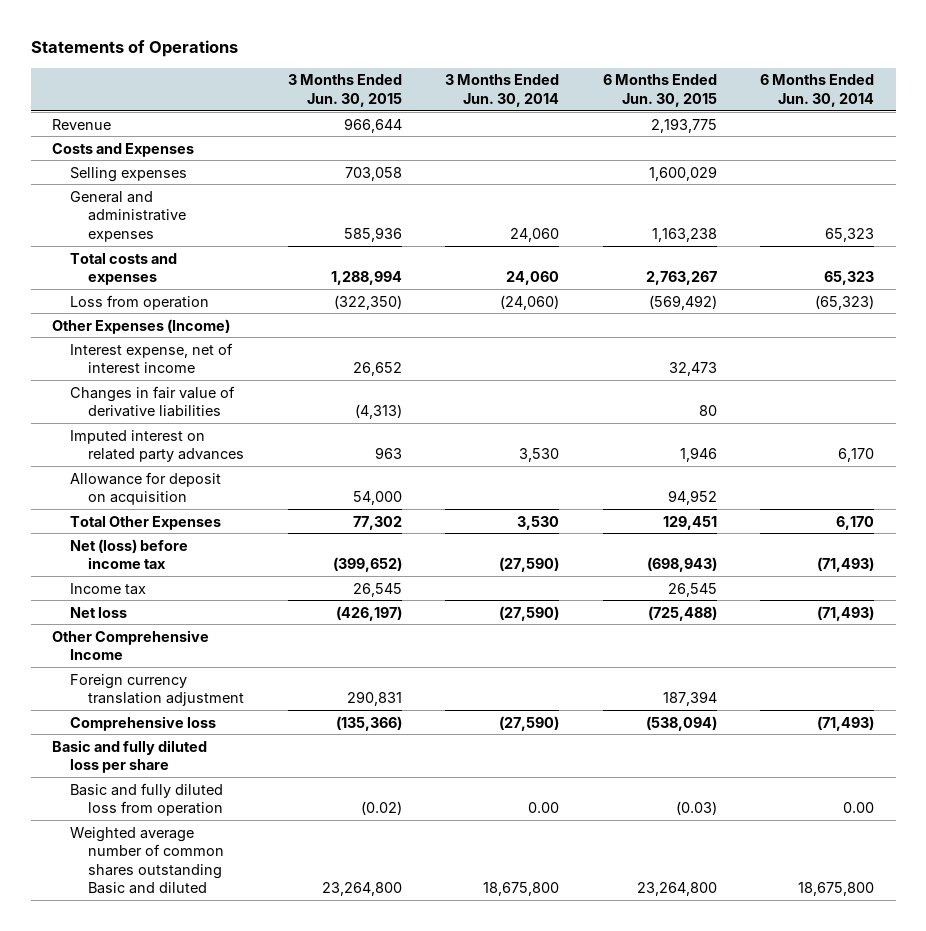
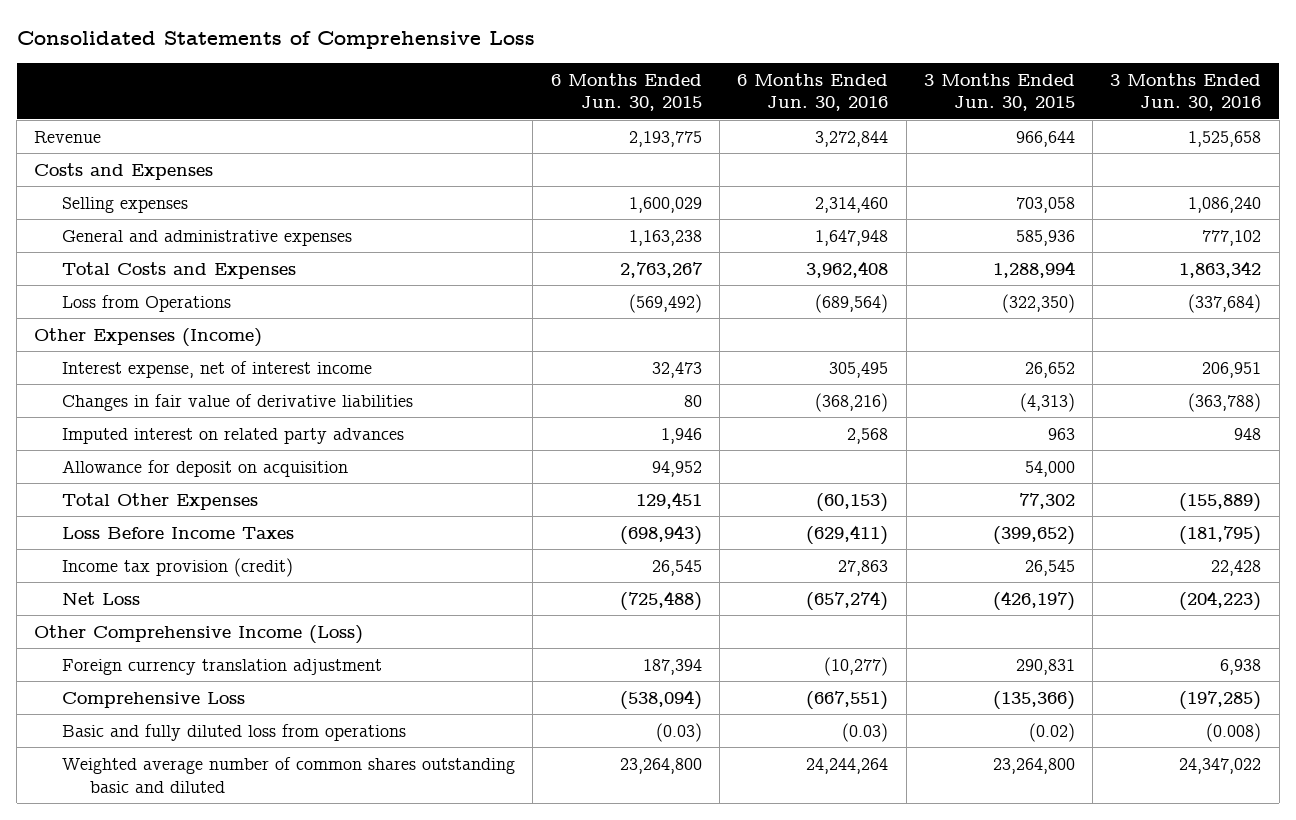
[30,40,238,58] Statements of Operations -> [16,30,535,49] Consolidated Statements of Comprehensive Loss
[445,74,560,107] 3 Months Ended Jun. 30, 2014 -> none
[760,74,875,107] 6 Months Ended Jun. 30, 2014 -> none
none -> [737,72,889,112] 6 Months Ended Jun. 30, 2016
none -> [1110,72,1262,112] 3 Months Ended Jun. 30, 2016
[70,252,178,286] Total costs and expenses -> [61,261,296,279] Total Costs and Expenses
[70,294,210,310] Loss from operation -> [61,294,231,312] Loss from Operations
[70,538,189,570] Net (loss) before income tax -> [61,526,294,539] Loss Before Income Taxes
[70,582,147,595] Income tax -> [61,557,293,577] Income tax provision (credit)
[70,606,128,618] Net loss -> [61,591,140,605] Net Loss
[52,629,210,661] Other Comprehensive Income -> [34,624,364,644] Other Comprehensive Income (Loss)
[52,739,208,774] Basic and fully diluted loss per share -> none
[70,715,217,731] Comprehensive loss -> [61,691,245,708] Comprehensive Loss
[70,782,224,817] Basic and fully diluted loss from operation -> [61,723,406,741] Basic and fully diluted loss from operations
[70,826,225,895] Weighted average number of common shares outstanding Basic and diluted -> [61,756,515,793] Weighted average number of common shares outstanding basic and diluted

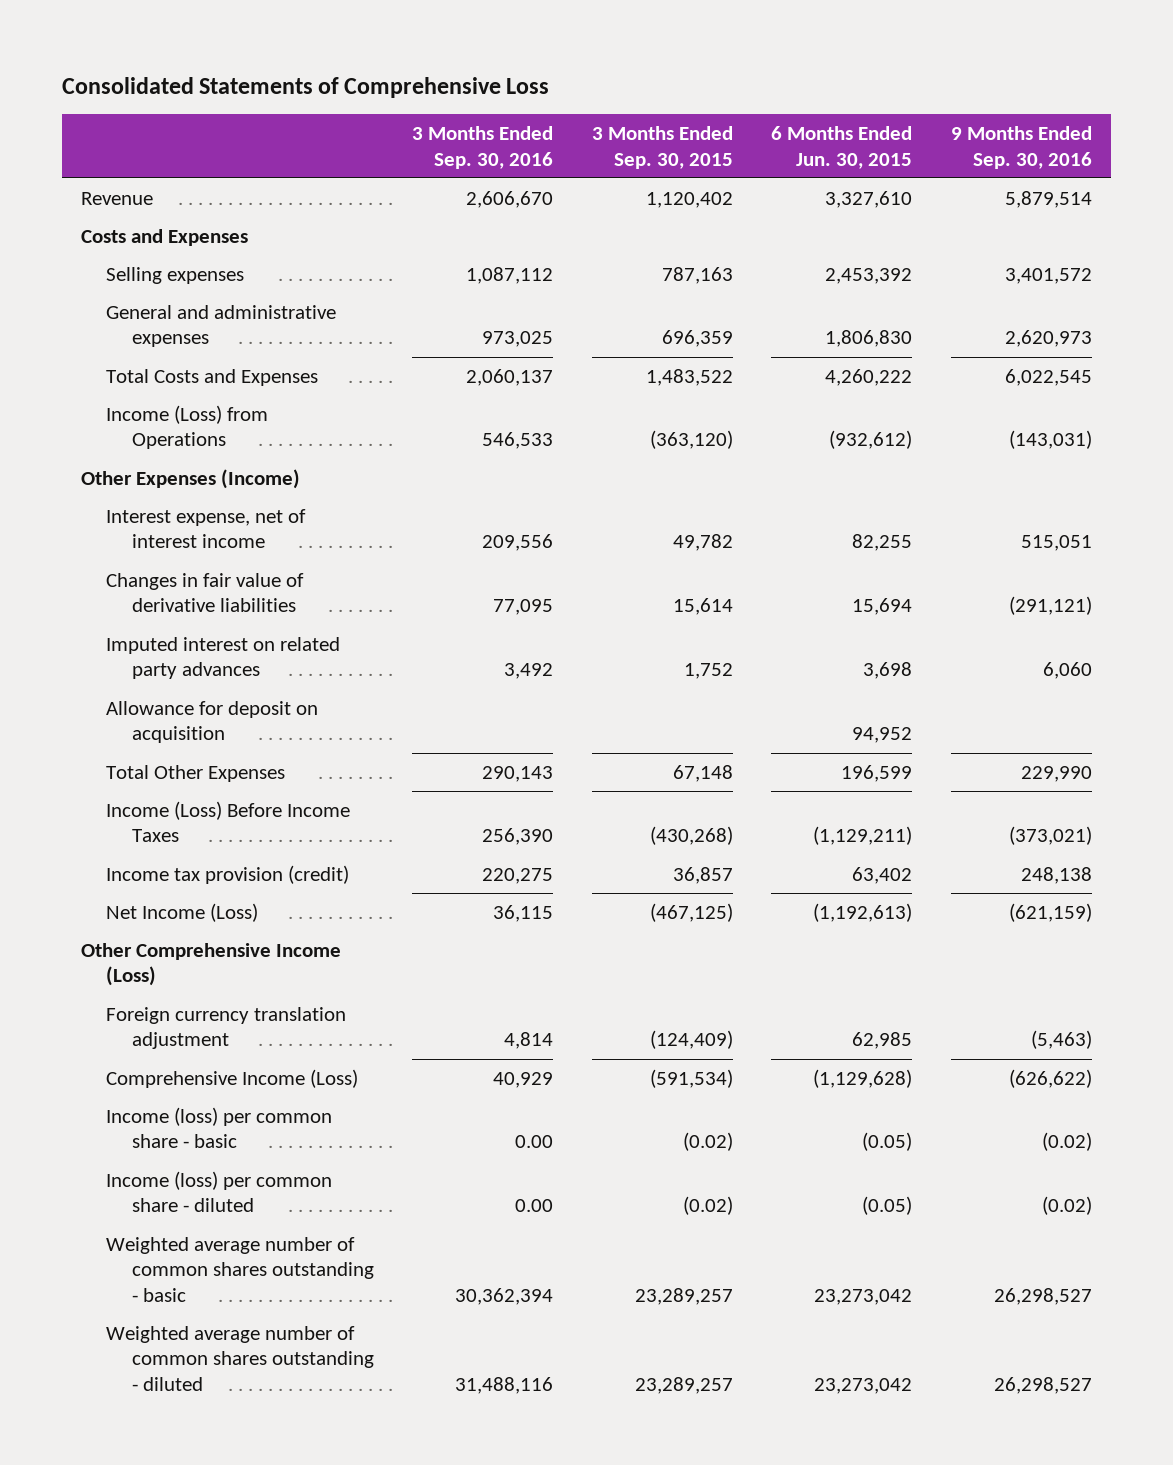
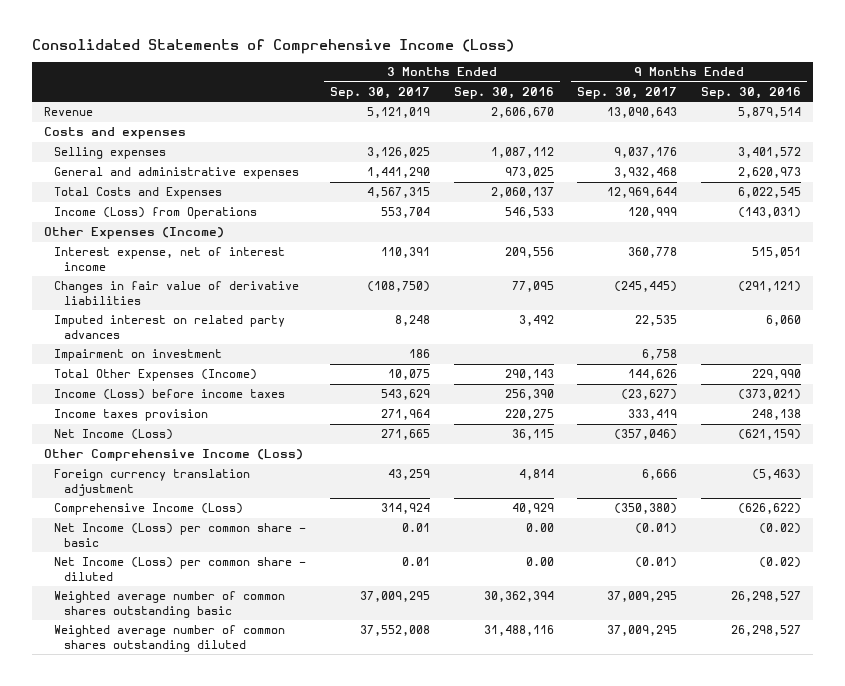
[61,76,549,98] Consolidated Statements of Comprehensive Loss -> [31,39,514,55] Consolidated Statements of Comprehensive Income (Loss)
[591,125,733,169] 3 Months Ended Sep. 30, 2015 -> none
[771,125,913,169] 6 Months Ended Jun. 30, 2015 -> none
none -> [329,86,430,99] Sep. 30, 2017
none -> [577,86,678,99] Sep. 30, 2017
[81,228,249,246] Costs and Expenses -> [43,127,186,140] Costs and expenses
[106,700,319,744] Allowance for deposit on acquisition -> none
none -> [54,349,223,362] Impairment on investment
[106,764,286,782] Total Other Expenses -> [54,369,258,382] Total Other Expenses (Income)
[106,800,351,843] Income (Loss) Before Income Taxes -> [54,389,286,401] Income (Loss) before income taxes
[106,864,350,884] Income tax provision (credit) -> [54,409,209,422] Income taxes provision
[106,1106,333,1149] Income (loss) per common share - basic -> [54,523,307,547] Net Income (Loss) per common share - basic
[106,1170,333,1213] Income (loss) per common share - diluted -> [54,557,307,581] Net Income (Loss) per common share - diluted
[106,1236,374,1303] Weighted average number of common shares outstanding - basic -> [54,591,286,618] Weighted average number of common shares outstanding basic
[106,1325,374,1392] Weighted average number of common shares outstanding - diluted -> [54,625,286,652] Weighted average number of common shares outstanding diluted

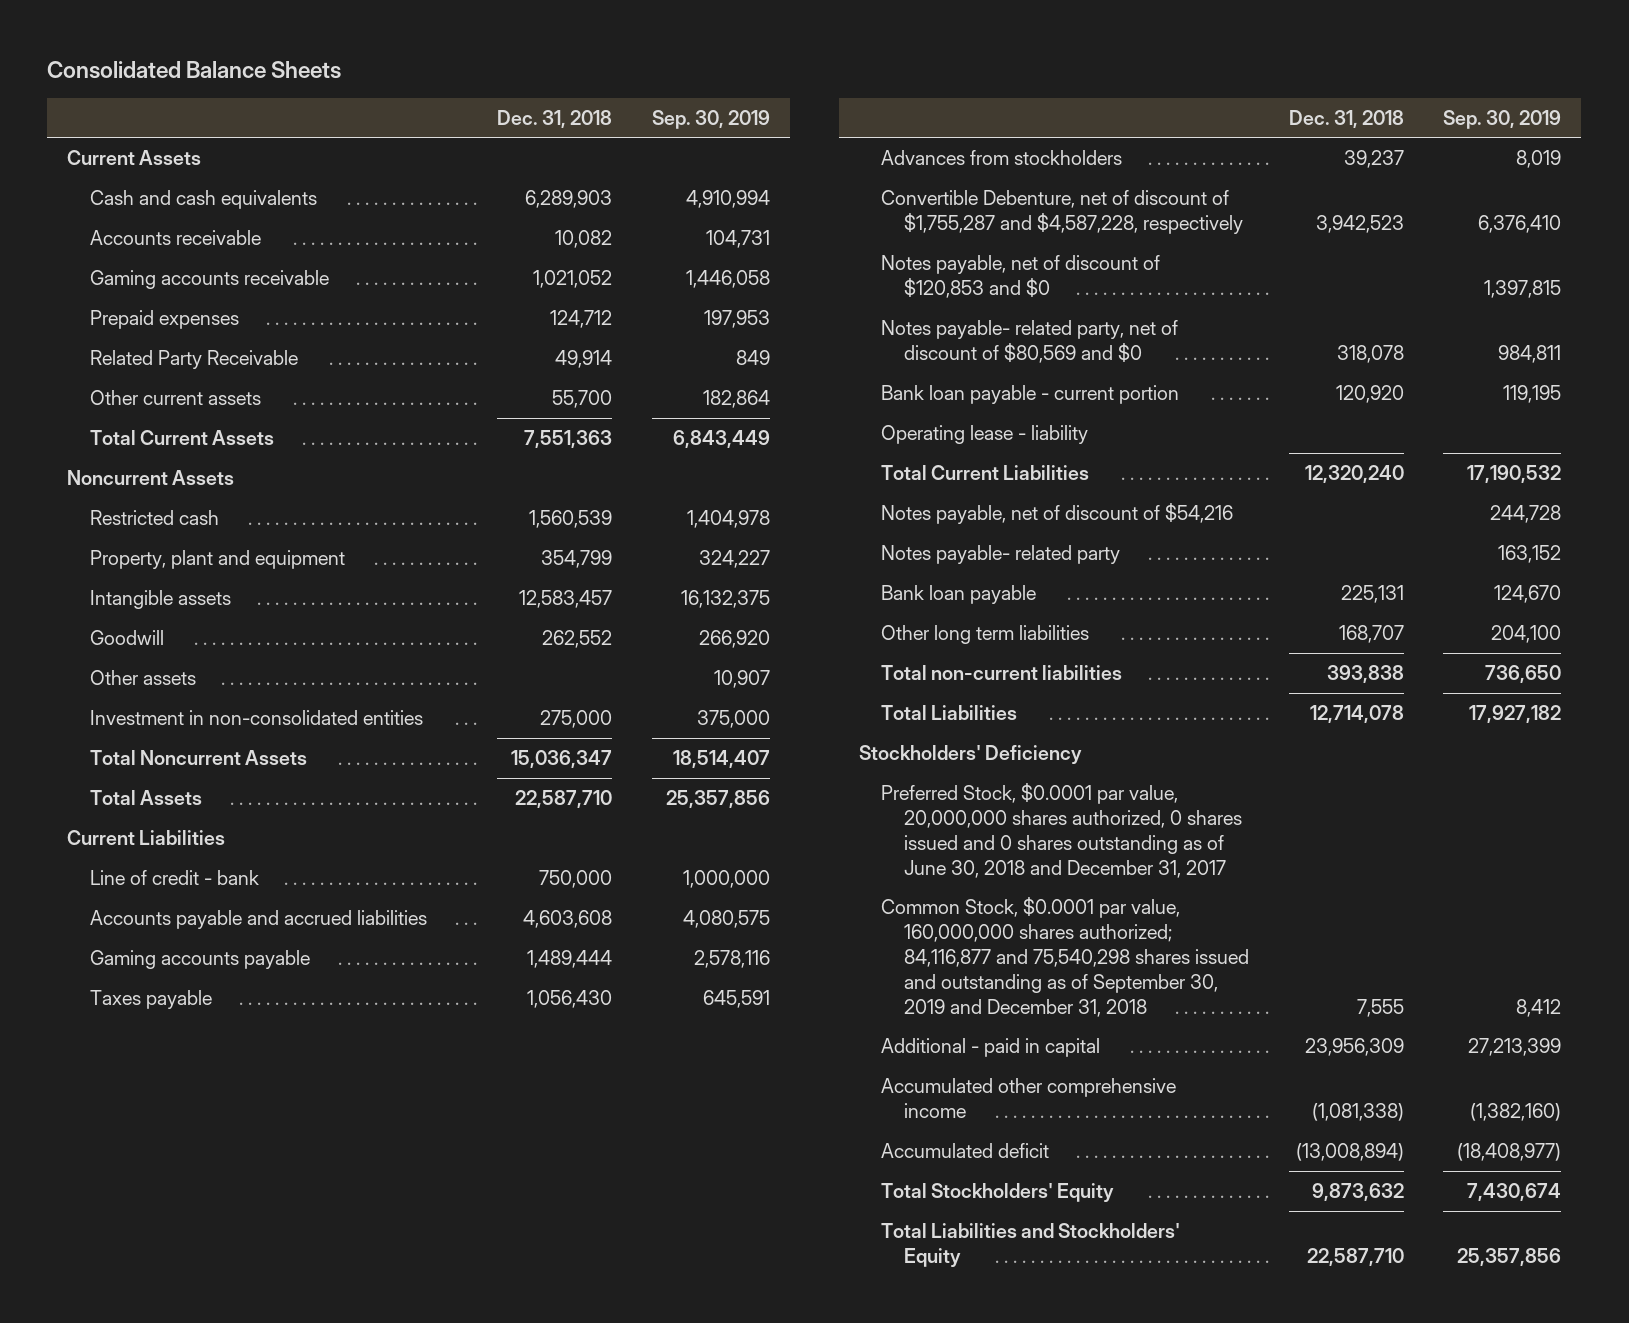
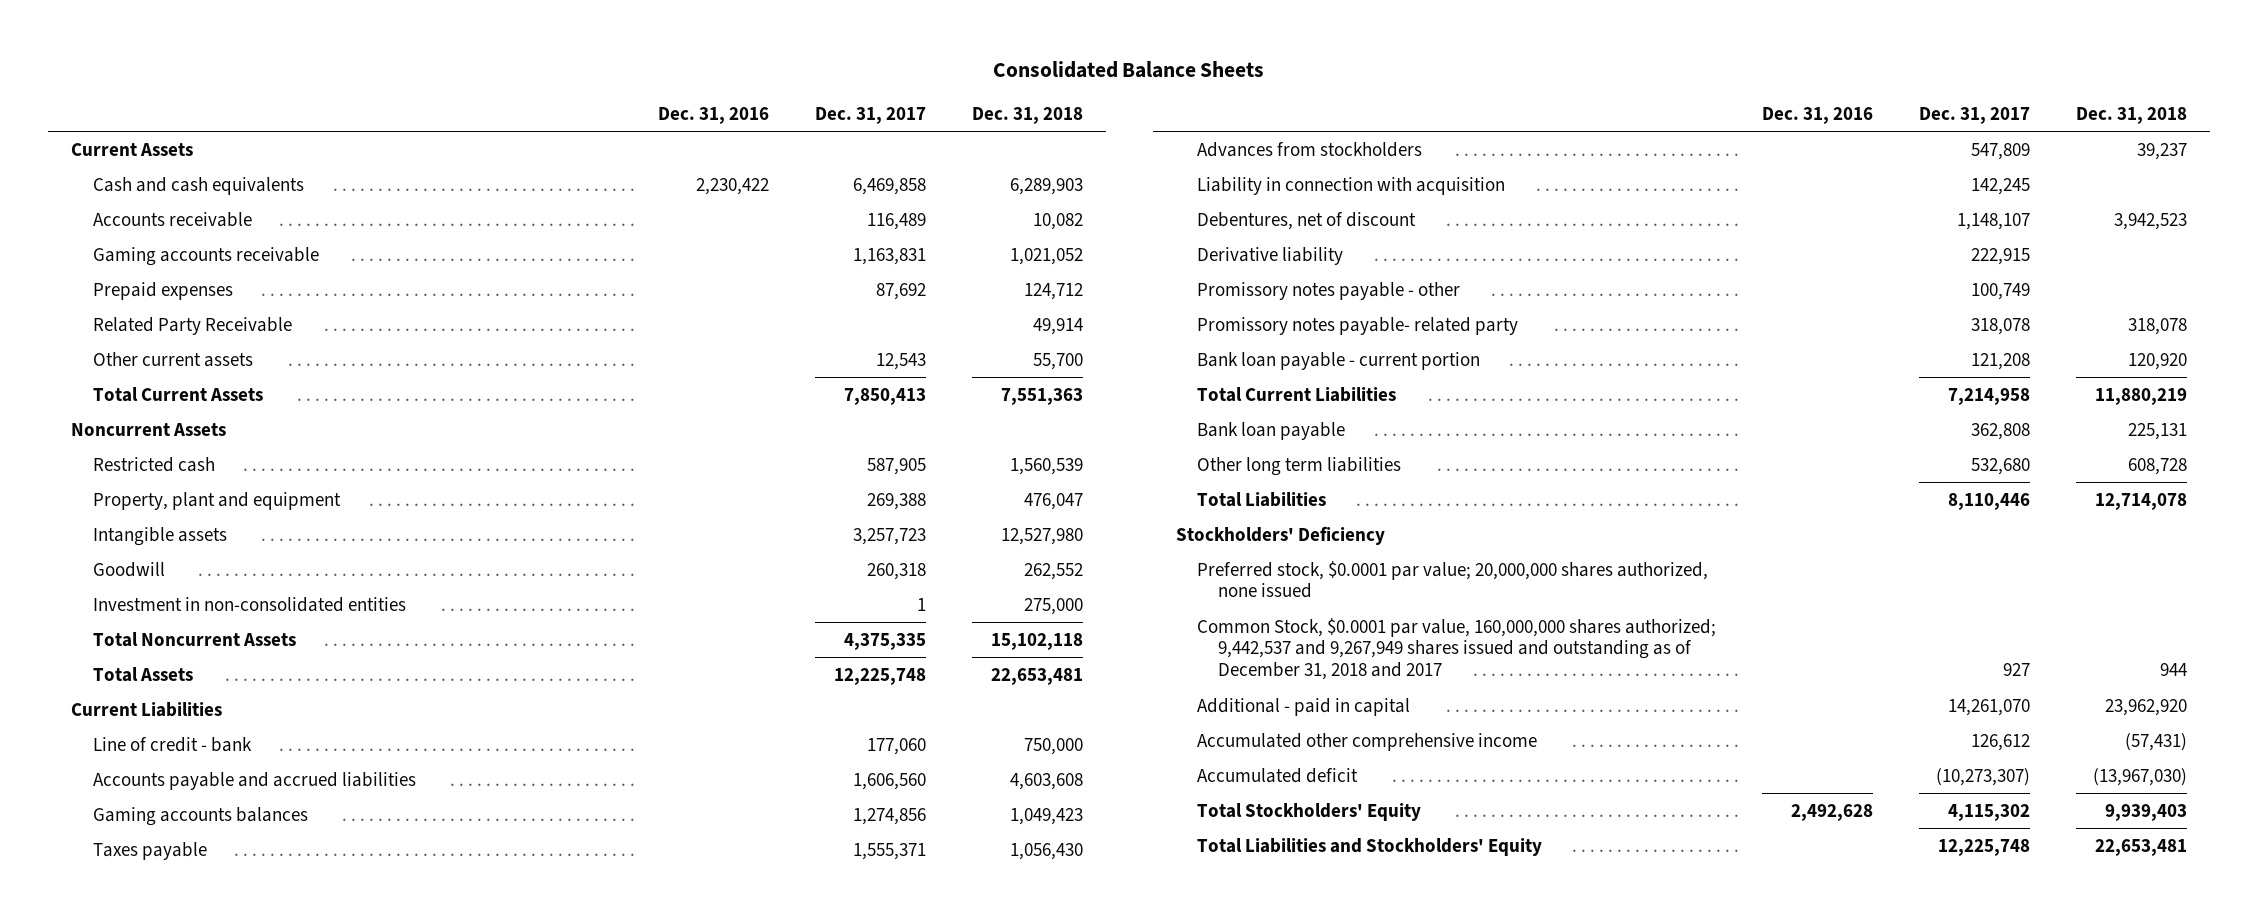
[651,109,770,129] Sep. 30, 2019 -> none
none -> [657,106,769,124] Dec. 31, 2016
none -> [814,106,926,124] Dec. 31, 2017
[540,550,612,569] 354,799 -> [1023,492,1083,510] 476,047
[518,590,612,609] 12,583,457 -> [1000,527,1083,545] 12,527,980
[89,670,196,686] Other assets -> none
[510,750,612,769] 15,036,347 -> [990,632,1083,650] 15,102,118
[514,790,612,809] 22,587,710 -> [990,667,1083,685] 22,653,481
[89,950,310,970] Gaming accounts payable -> [92,806,308,826] Gaming accounts balances
[526,950,612,969] 1,489,444 -> [1009,807,1083,825] 1,049,423
none -> [1197,176,1506,195] Liability in connection with acquisition
[881,190,1243,234] Convertible Debenture, net of discount of $1,755,287 and $4,587,228, respectively -> [1197,211,1417,230] Debentures, net of discount
none -> [1197,246,1344,265] Derivative liability
[881,255,1161,298] Notes payable, net of discount of $120,853 and $0 -> [1197,281,1461,300] Promissory notes payable - other
[881,320,1179,363] Notes payable- related party, net of discount of $80,569 and $0 -> [1197,316,1519,335] Promissory notes payable- related party
[881,425,1089,445] Operating lease - liability -> none
[881,503,1234,525] Notes payable, net of discount of $54,216 -> none
[881,545,1121,565] Notes payable- related party -> none
[1304,465,1404,484] 12,320,240 -> [2095,387,2188,405] 11,880,219
[881,665,1123,681] Total non-current liabilities -> none
[1338,625,1404,644] 168,707 -> [2128,457,2188,475] 608,728
[881,783,1242,878] Preferred Stock, $0.0001 par value, 20,000,000 shares authorized, 0 shares issued and 0 shares outstanding as of June 30, 2018 and December 31, 2017 -> [1197,560,1709,599] Preferred stock, $0.0001 par value; 20,000,000 shares authorized, none issued
[881,897,1249,1017] Common Stock, $0.0001 par value, 160,000,000 shares authorized; 84,116,877 and 75,540,298 shares issued and outstanding as of September 30, 2019 and December 31, 2018 -> [1197,617,1717,681] Common Stock, $0.0001 par value, 160,000,000 shares authorized; 9,442,537 and 9,267,949 shares issued and outstanding as of December 31, 2018 and 2017
[1356,998,1404,1017] 7,555 -> [2160,663,2188,677] 944
[1304,1038,1404,1057] 23,956,309 -> [2105,698,2188,716] 23,962,920
[1311,1102,1404,1121] (1,081,338) -> [2125,732,2188,751] (57,431)
[1295,1143,1404,1162] (13,008,894) -> [2093,767,2188,786] (13,967,030)
[1311,1183,1404,1202] 9,873,632 -> [2105,803,2188,821] 9,939,403
[1306,1247,1404,1266] 22,587,710 -> [2095,838,2188,856] 22,653,481

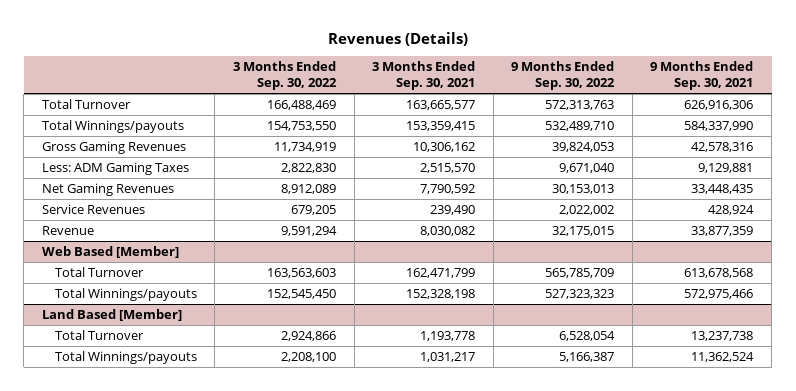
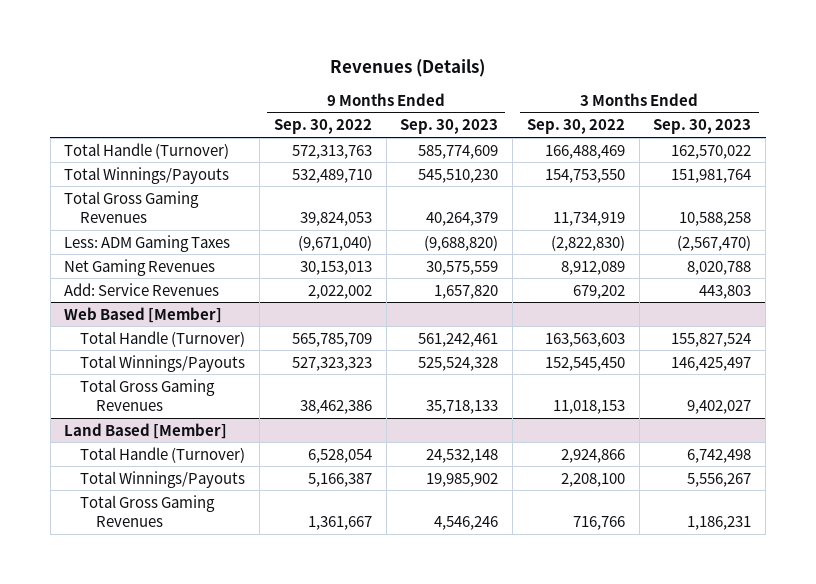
[372,61,476,91] 3 Months Ended Sep. 30, 2021 -> none
[650,61,754,91] 9 Months Ended Sep. 30, 2021 -> none
none -> [400,119,499,135] Sep. 30, 2023
none -> [653,119,752,135] Sep. 30, 2023
[42,99,132,110] Total Turnover -> [64,142,230,159] Total Handle (Turnover)
[42,120,185,134] Total Winnings/payouts -> [64,166,230,184] Total Winnings/Payouts
[42,141,187,155] Gross Gaming Revenues -> [64,190,200,223] Total Gross Gaming Revenues
[280,163,336,174] 2,822,830 -> [550,234,625,251] (2,822,830)
[559,163,615,174] 9,671,040 -> [297,234,372,251] (9,671,040)
[42,226,95,236] Revenue -> none
[42,204,146,215] Service Revenues -> [64,282,220,296] Add: Service Revenues
[290,205,336,216] 679,205 -> [572,284,625,299] 679,202
[54,267,144,278] Total Turnover -> [80,330,246,347] Total Handle (Turnover)
[54,288,197,302] Total Winnings/payouts -> [80,354,246,372] Total Winnings/Payouts
none -> [80,378,216,411] Total Gross Gaming Revenues
[54,330,144,341] Total Turnover -> [80,446,246,463] Total Handle (Turnover)
[54,351,197,365] Total Winnings/payouts -> [80,470,246,488] Total Winnings/Payouts
none -> [80,494,216,527] Total Gross Gaming Revenues

